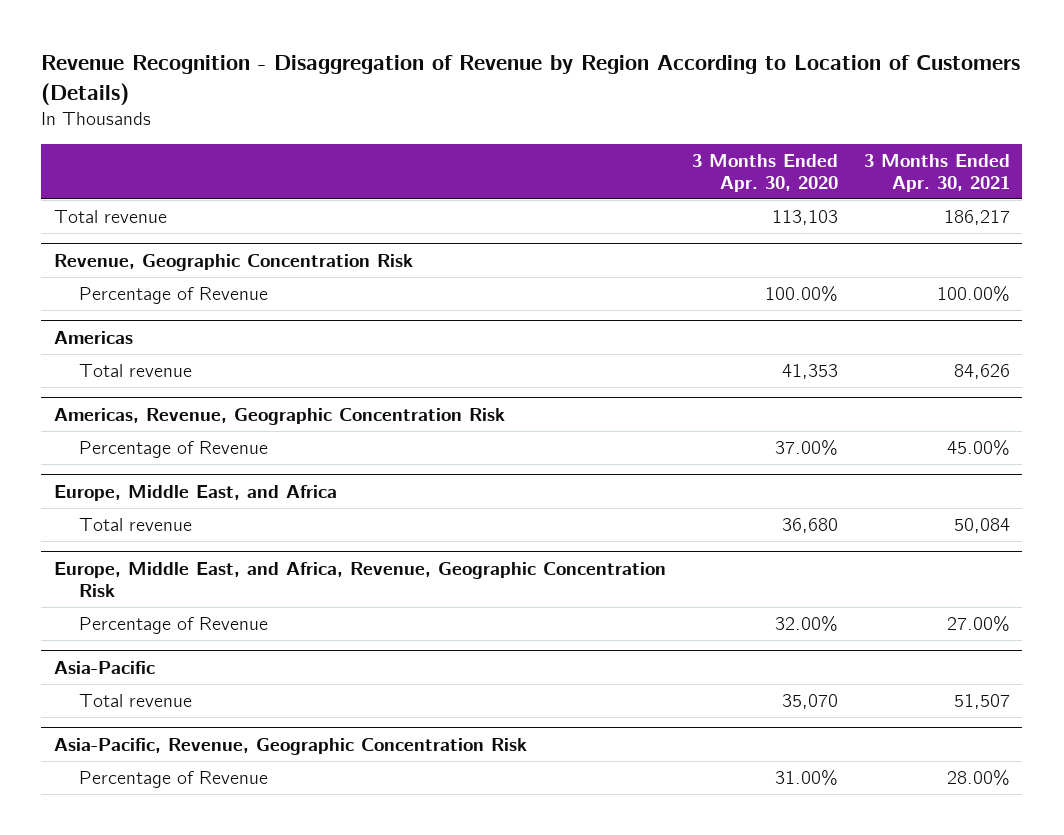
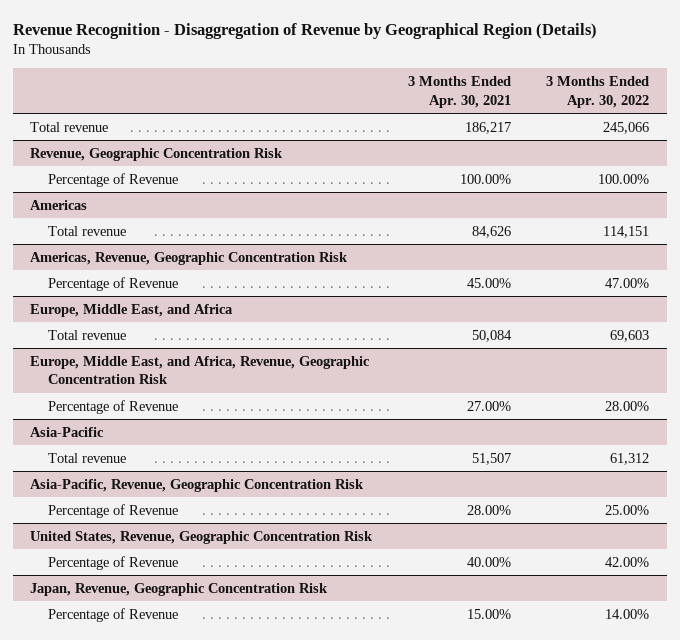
[41,55,1021,105] Revenue Recognition - Disaggregation of Revenue by Region According to Location of Customers (Details) -> [12,22,597,39] Revenue Recognition - Disaggregation of Revenue by Geographical Region (Details)
[691,154,838,192] 3 Months Ended Apr. 30, 2020 -> none
none -> [546,76,650,108] 3 Months Ended Apr. 30, 2022
none -> [30,530,374,544] United States, Revenue, Geographic Concentration Risk
none -> [47,555,178,570] Percentage of Revenue
none -> [30,582,329,596] Japan, Revenue, Geographic Concentration Risk
none -> [47,607,178,622] Percentage of Revenue

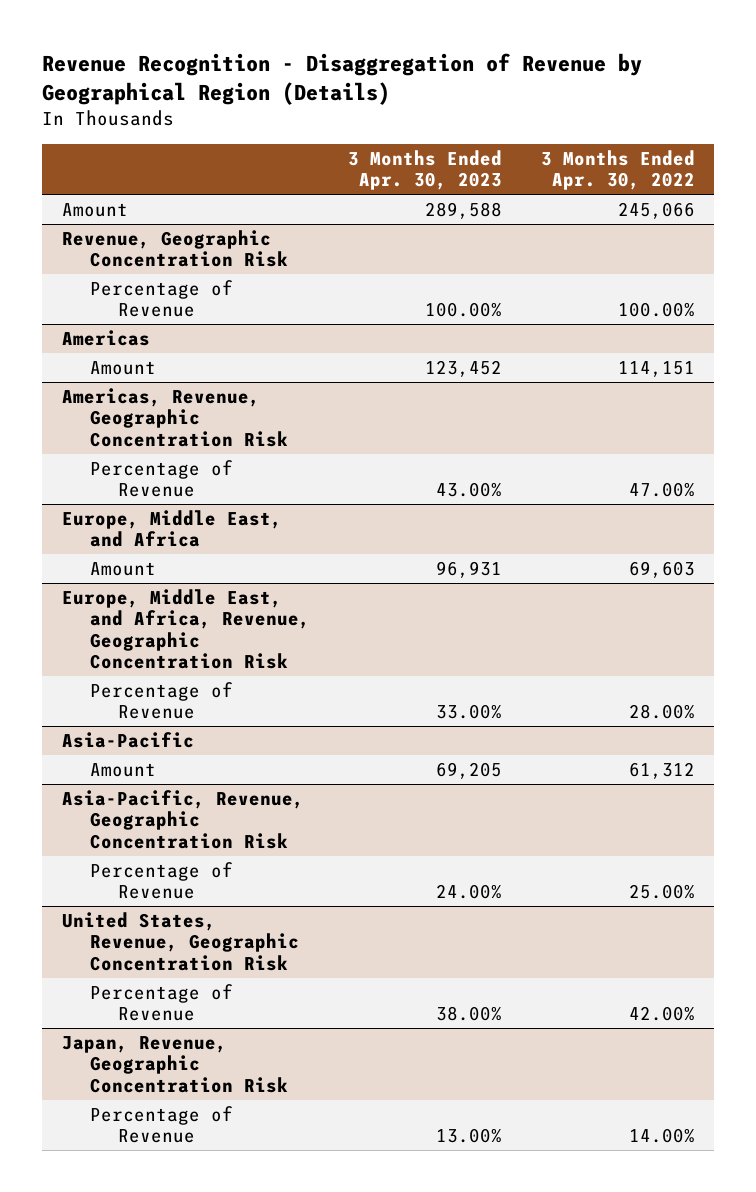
[407,76,511,108] 3 Months Ended Apr. 30, 2021 -> none
none -> [348,149,503,191] 3 Months Ended Apr. 30, 2023
[30,121,109,132] Total revenue -> [61,202,128,217] Amount
[47,225,126,236] Total revenue -> [89,360,156,375] Amount
[47,329,126,340] Total revenue -> [89,561,156,576] Amount
[47,452,126,463] Total revenue -> [89,762,156,777] Amount

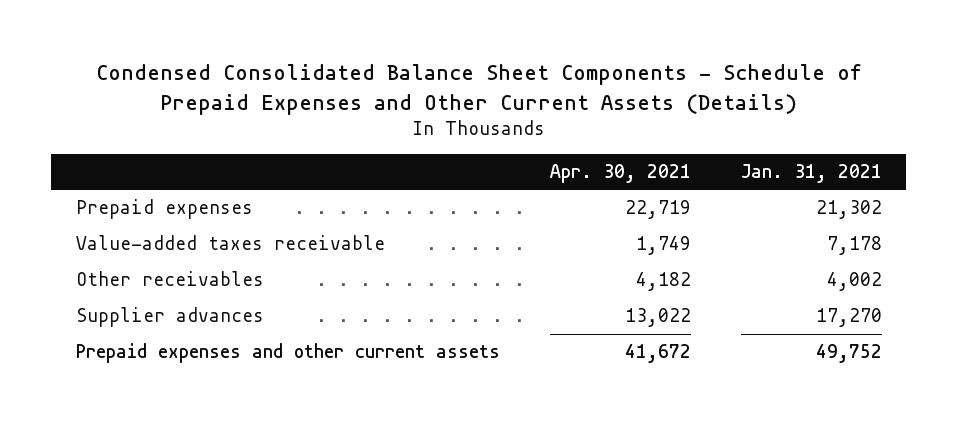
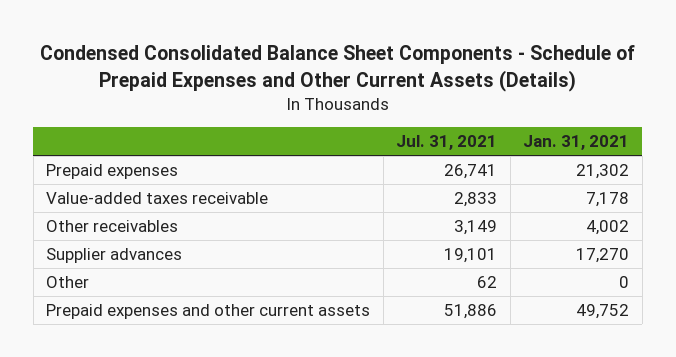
[549,164,691,184] Apr. 30, 2021 -> none
none -> [396,135,498,151] Jul. 31, 2021
none -> [46,276,90,289] Other

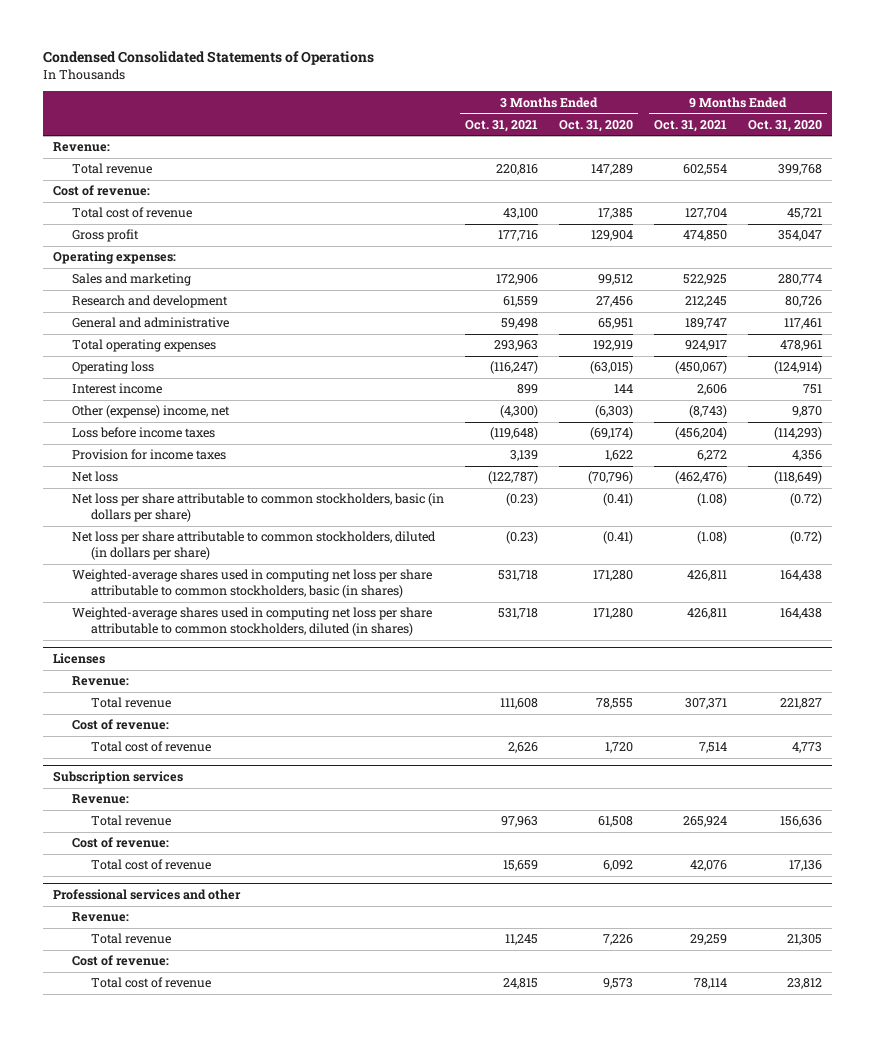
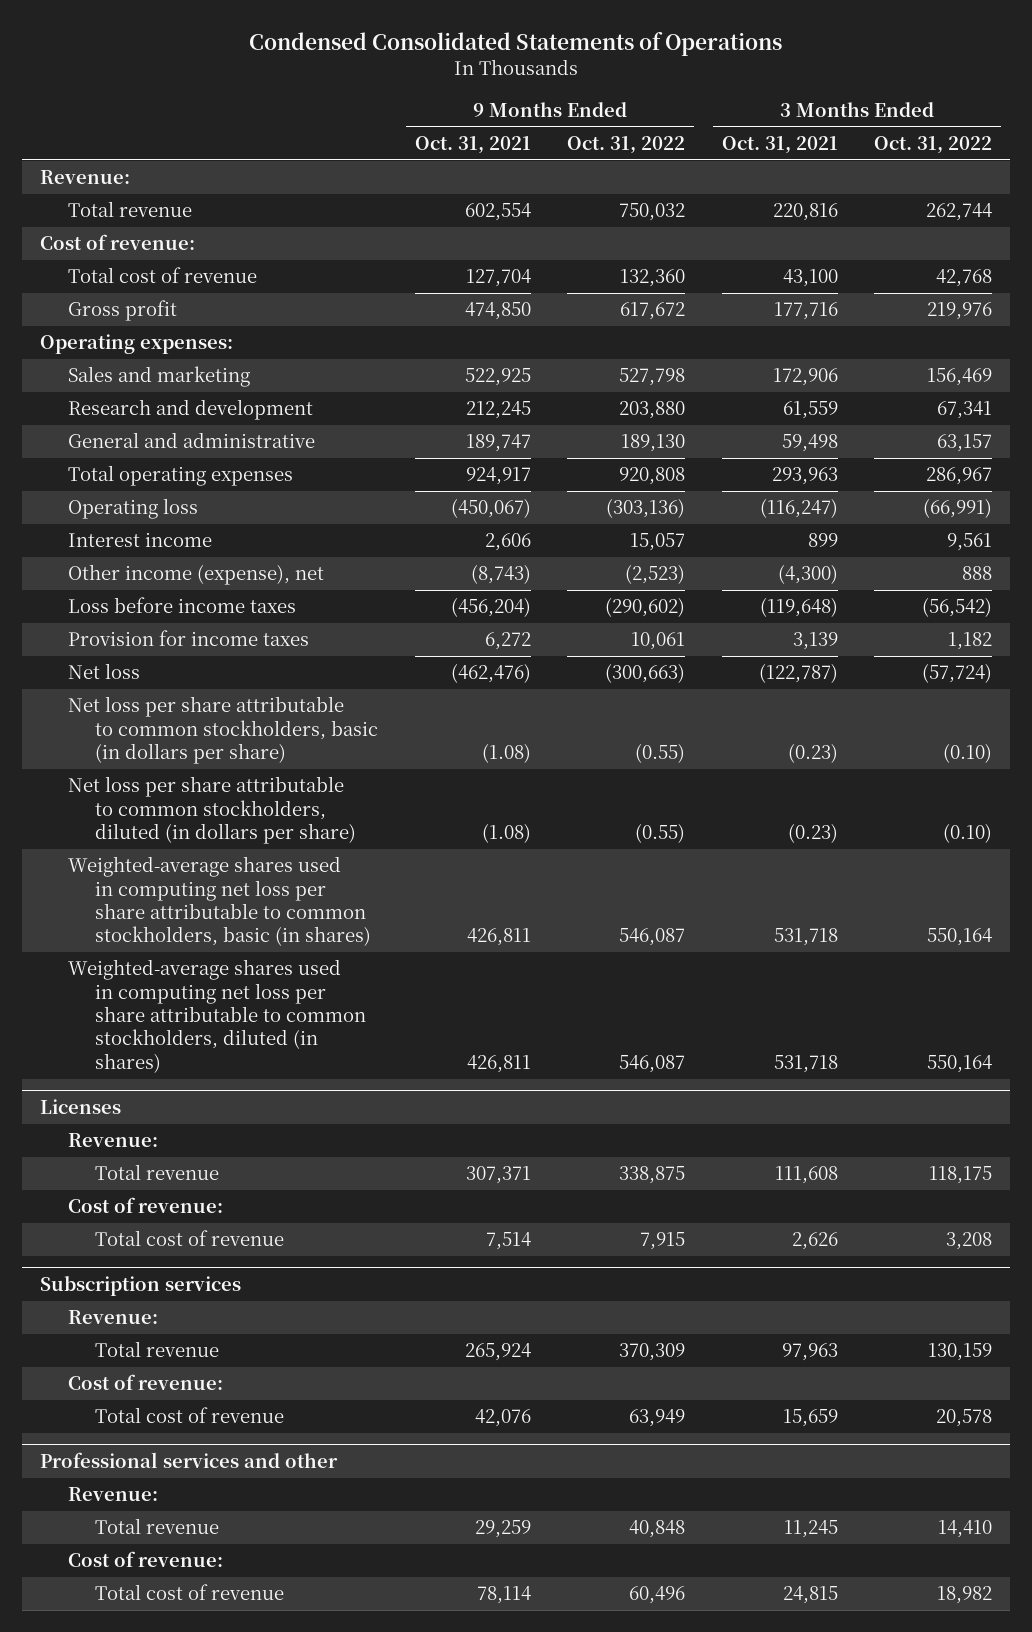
[559,119,634,132] Oct. 31, 2020 -> none
[747,119,822,132] Oct. 31, 2020 -> none
none -> [567,135,686,154] Oct. 31, 2022
none -> [874,135,993,154] Oct. 31, 2022
[72,405,231,419] Other (expense) income, net -> [67,564,324,586] Other income (expense), net

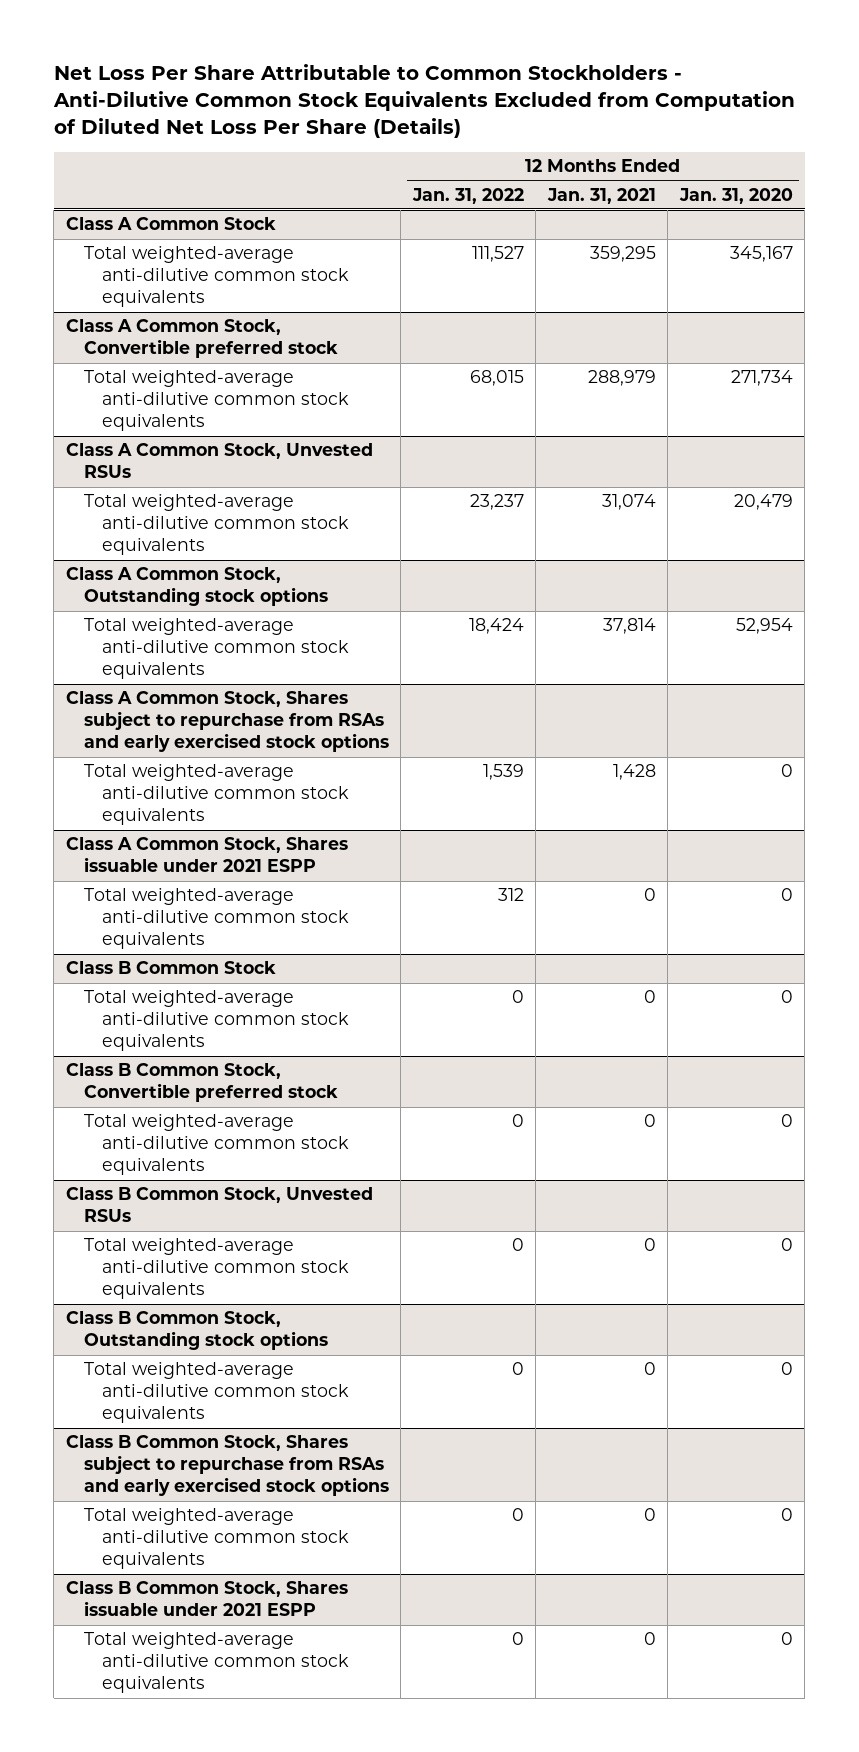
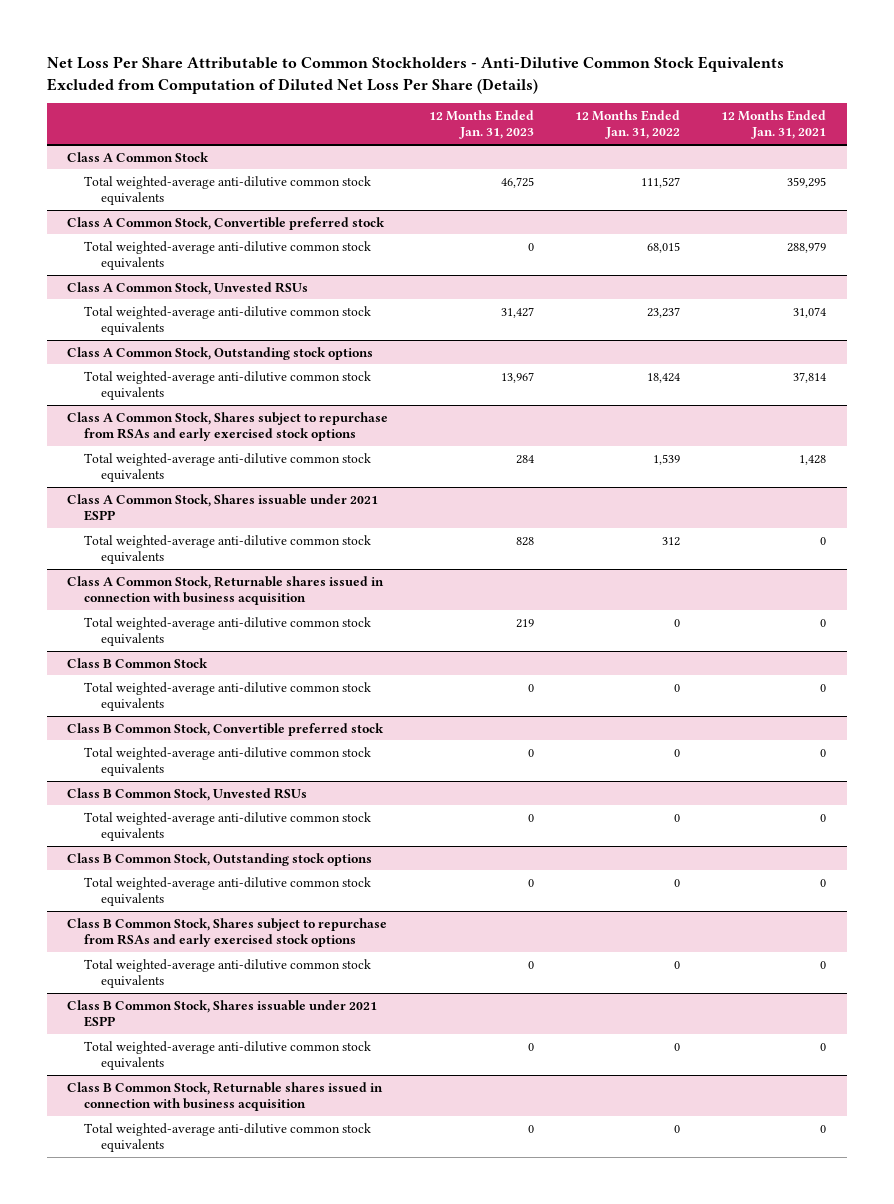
[678,187,793,204] Jan. 31, 2020 -> none
none -> [429,110,535,140] 12 Months Ended Jan. 31, 2023
none -> [67,575,385,605] Class A Common Stock, Returnable shares issued in connection with business acquisition
none -> [84,616,372,646] Total weighted-average anti-dilutive common stock equivalents
none -> [67,1081,384,1111] Class B Common Stock, Returnable shares issued in connection with business acquisition
none -> [84,1122,372,1152] Total weighted-average anti-dilutive common stock equivalents

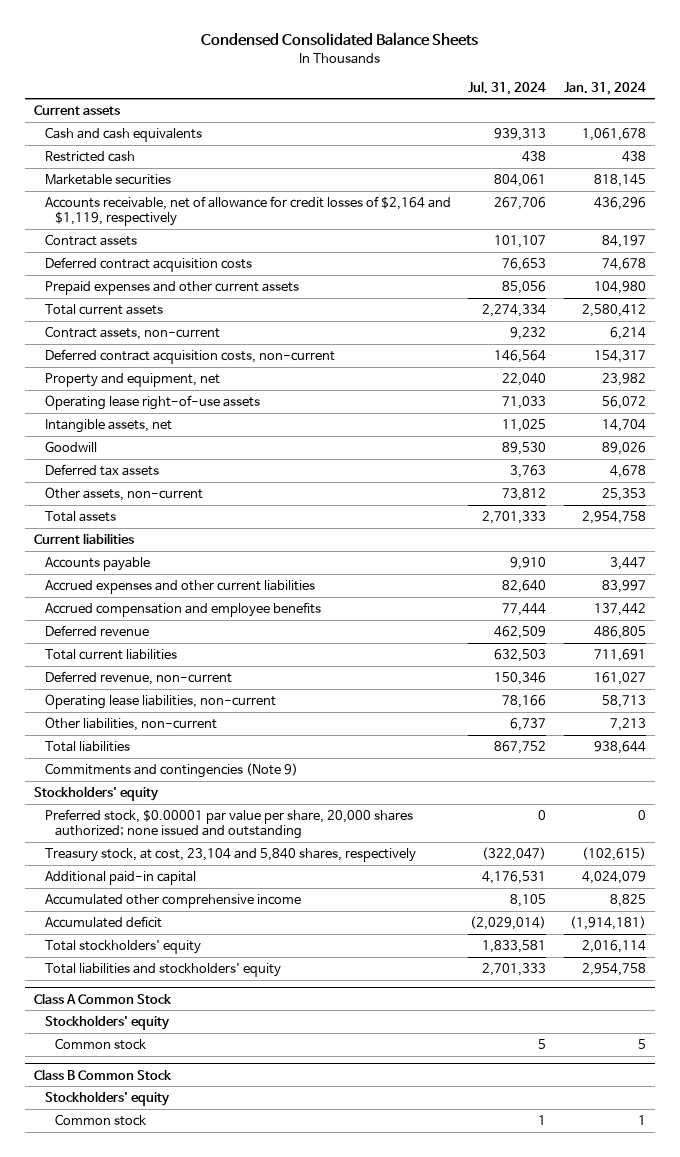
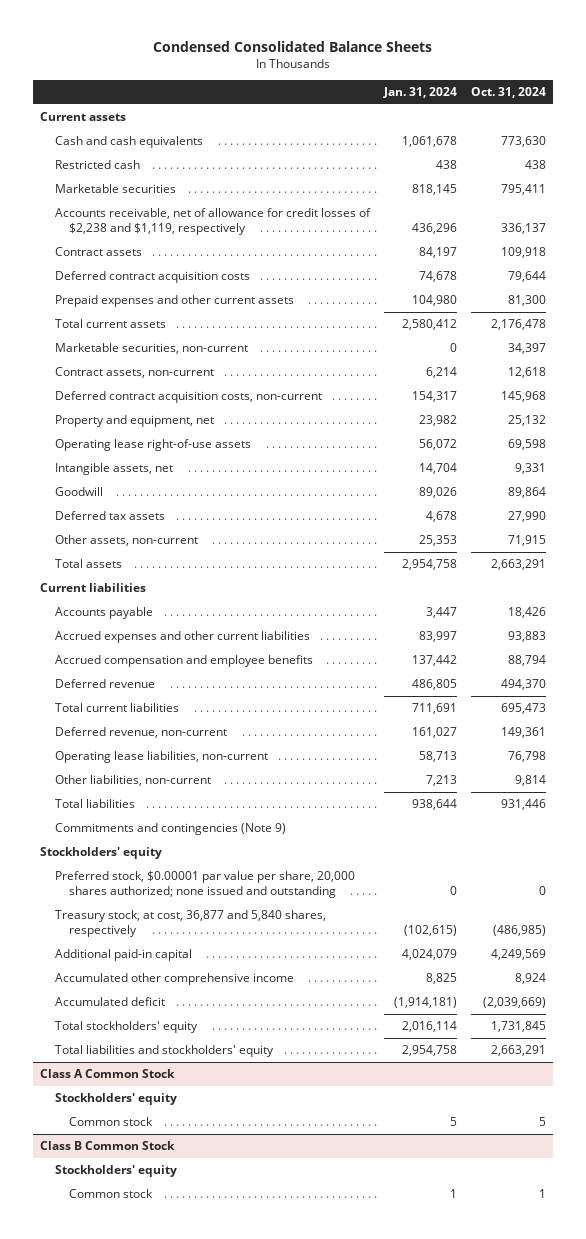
[468,80,547,95] Jul. 31, 2024 -> none
none -> [471,86,547,98] Oct. 31, 2024
[44,196,451,226] Accounts receivable, net of allowance for credit losses of $2,164 and $1,119, respectively -> [54,208,371,235] Accounts receivable, net of allowance for credit losses of $2,238 and $1,119, respectively
none -> [54,343,248,355] Marketable securities, non-current
[44,848,416,863] Treasury stock, at cost, 23,104 and 5,840 shares, respectively -> [54,910,326,937] Treasury stock, at cost, 36,877 and 5,840 shares, respectively

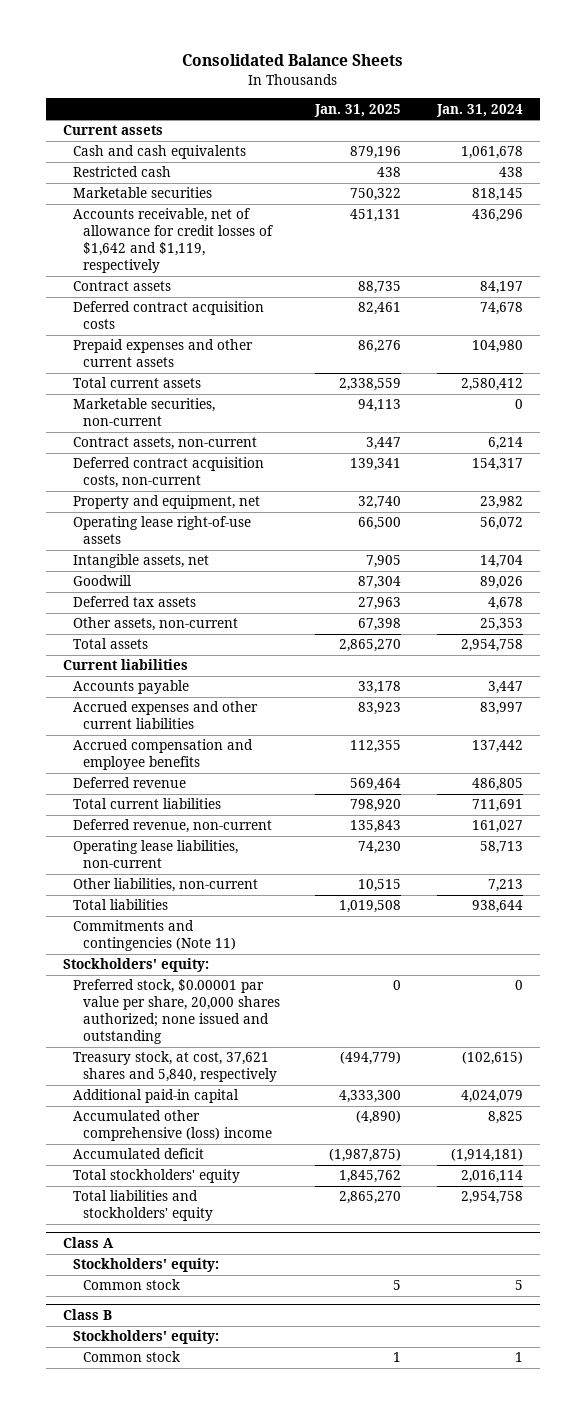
[153,40,433,52] Condensed Consolidated Balance Sheets -> [181,54,403,67] Consolidated Balance Sheets
[471,86,547,98] Oct. 31, 2024 -> none
none -> [314,103,402,117] Jan. 31, 2025
[54,208,371,235] Accounts receivable, net of allowance for credit losses of $2,238 and $1,119, respectively -> [73,208,274,274] Accounts receivable, net of allowance for credit losses of $1,642 and $1,119, respectively
[54,823,286,836] Commitments and contingencies (Note 9) -> [73,920,237,952] Commitments and contingencies (Note 11)
[40,847,163,860] Stockholders' equity -> [63,958,210,973] Stockholders' equity:
[54,910,326,937] Treasury stock, at cost, 36,877 and 5,840 shares, respectively -> [73,1051,278,1083] Treasury stock, at cost, 37,621 shares and 5,840, respectively
[54,973,294,986] Accumulated other comprehensive income -> [73,1110,273,1142] Accumulated other comprehensive (loss) income
[40,1069,176,1079] Class A Common Stock -> [63,1236,115,1248] Class A
[54,1093,177,1106] Stockholders' equity -> [73,1258,220,1273] Stockholders' equity:
[40,1141,176,1151] Class B Common Stock -> [63,1308,113,1320] Class B
[54,1165,177,1178] Stockholders' equity -> [73,1330,220,1345] Stockholders' equity:

